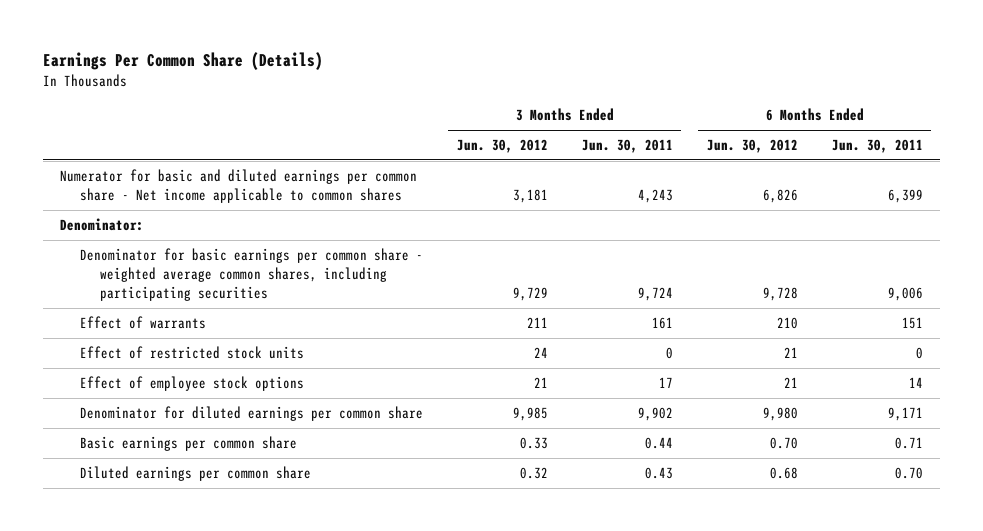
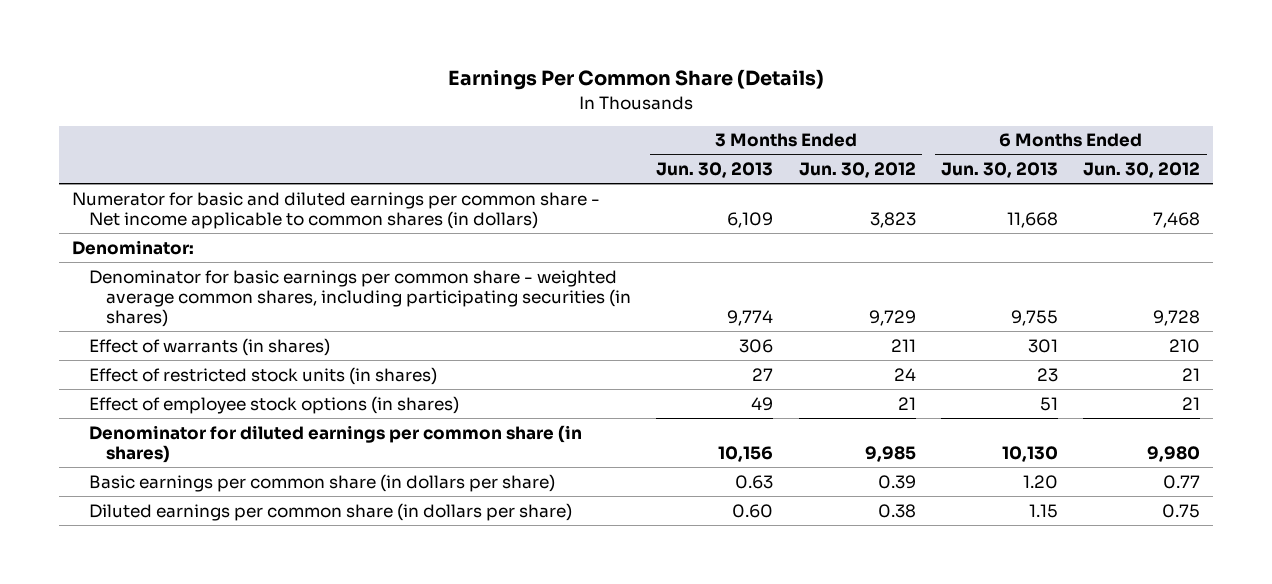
[581,138,673,153] Jun. 30, 2011 -> none
[831,138,923,153] Jun. 30, 2011 -> none
none -> [656,162,774,179] Jun. 30, 2013
none -> [941,162,1059,179] Jun. 30, 2013
[59,168,417,203] Numerator for basic and diluted earnings per common share - Net income applicable to common shares -> [71,191,600,229] Numerator for basic and diluted earnings per common share - Net income applicable to common shares (in dollars)
[512,188,548,203] 3,181 -> [869,211,916,228] 3,823
[762,188,798,203] 6,826 -> [1153,211,1201,228] 7,468
[79,247,423,301] Denominator for basic earnings per common share - weighted average common shares, including participating securities -> [88,269,631,328] Denominator for basic earnings per common share - weighted average common shares, including participating securities (in shares)
[79,315,206,329] Effect of warrants -> [88,337,330,356] Effect of warrants (in shares)
[79,345,304,359] Effect of restricted stock units -> [88,366,437,385] Effect of restricted stock units (in shares)
[79,375,304,391] Effect of employee stock options -> [88,395,459,414] Effect of employee stock options (in shares)
[79,405,423,421] Denominator for diluted earnings per common share -> [88,424,582,463] Denominator for diluted earnings per common share (in shares)
[79,435,297,451] Basic earnings per common share -> [88,473,555,492] Basic earnings per common share (in dollars per share)
[519,436,548,449] 0.33 -> [877,474,916,489] 0.39
[769,436,798,449] 0.70 -> [1163,474,1201,489] 0.77
[79,465,311,481] Diluted earnings per common share -> [88,502,572,521] Diluted earnings per common share (in dollars per share)
[519,466,548,479] 0.32 -> [877,503,916,518] 0.38
[769,466,798,479] 0.68 -> [1162,503,1201,518] 0.75

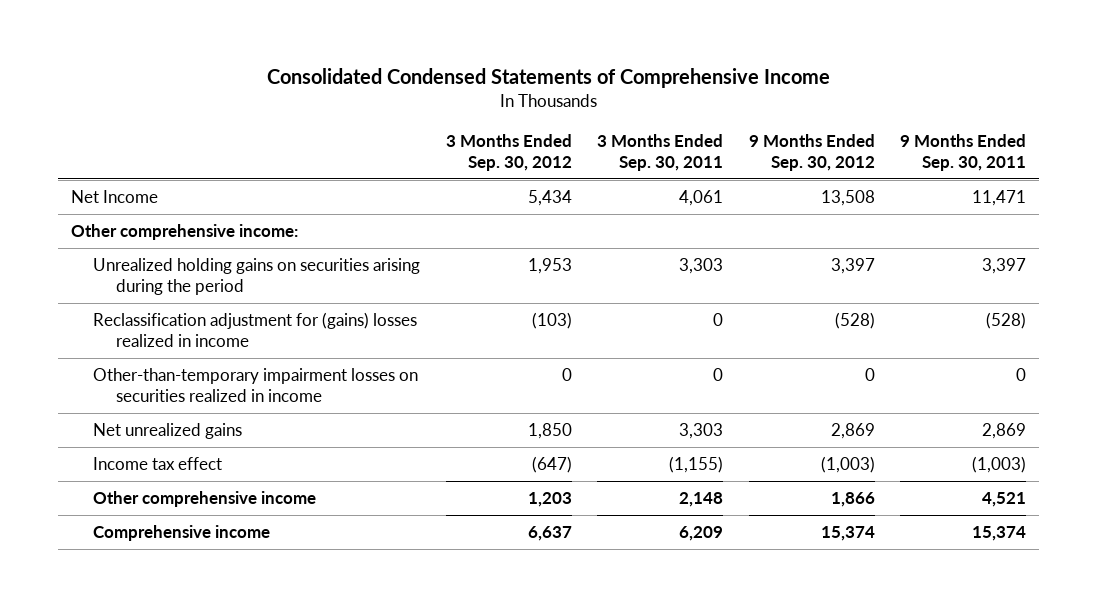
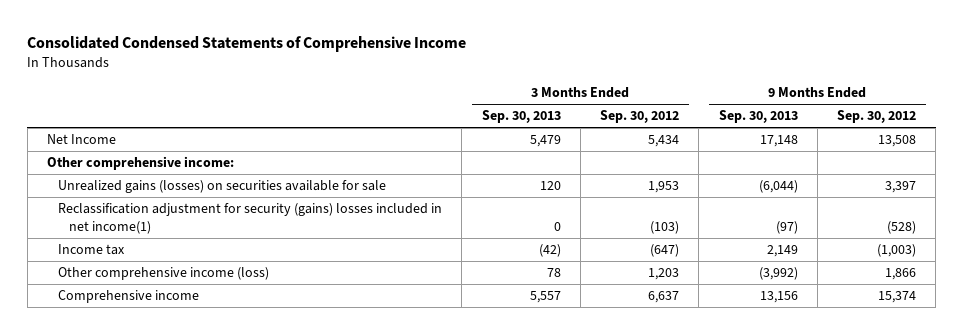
[597,133,724,172] 3 Months Ended Sep. 30, 2011 -> none
[900,133,1027,172] 9 Months Ended Sep. 30, 2011 -> none
none -> [481,110,561,124] Sep. 30, 2013
none -> [718,110,798,124] Sep. 30, 2013
[93,367,419,402] Other-than-temporary impairment losses on securities realized in income -> none
[93,422,243,439] Net unrealized gains -> none
[93,257,421,295] Unrealized holding gains on securities arising during the period -> [58,180,387,194] Unrealized gains (losses) on securities available for sale
[93,311,418,347] Reclassification adjustment for (gains) losses realized in income -> [58,203,443,234] Reclassification adjustment for security (gains) losses included in net income(1)
[93,456,223,470] Income tax effect -> [58,244,126,256] Income tax
[93,490,317,507] Other comprehensive income -> [58,267,270,281] Other comprehensive income (loss)

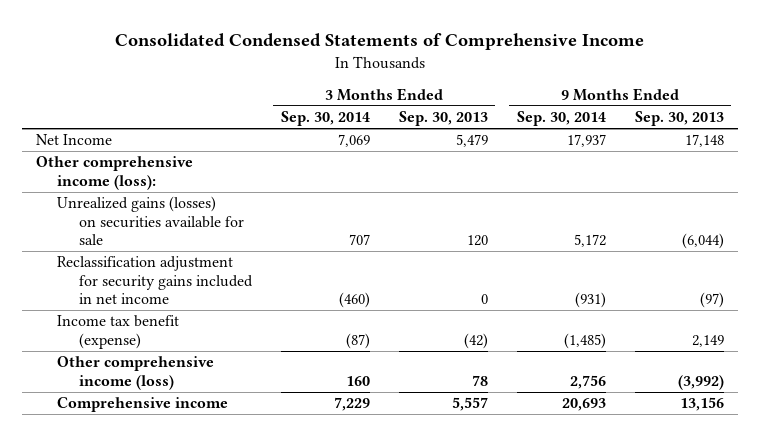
[600,110,680,124] Sep. 30, 2012 -> none
[837,110,917,124] Sep. 30, 2012 -> none
none -> [280,111,370,127] Sep. 30, 2014
none -> [516,111,606,127] Sep. 30, 2014
[46,156,234,171] Other comprehensive income: -> [36,156,194,190] Other comprehensive income (loss):
[58,203,443,234] Reclassification adjustment for security (gains) losses included in net income(1) -> [57,256,253,305] Reclassification adjustment for security gains included in net income
[58,244,126,256] Income tax -> [57,315,180,349] Income tax benefit (expense)

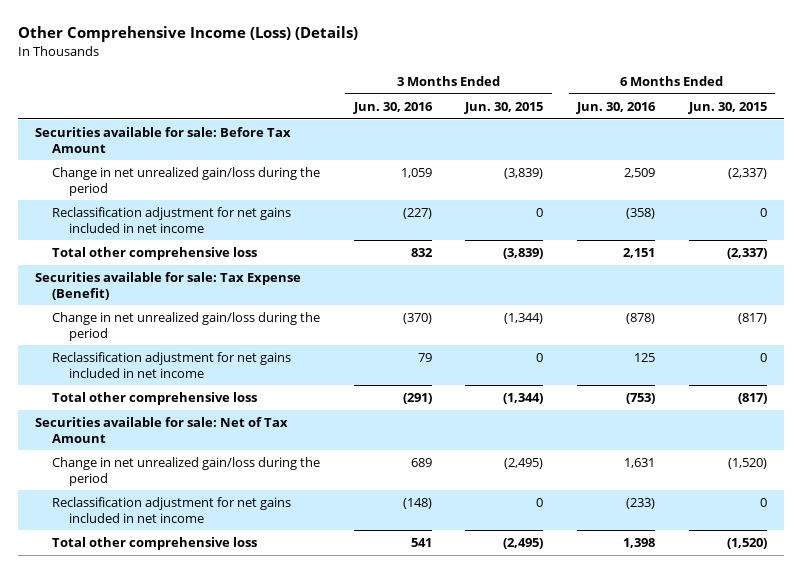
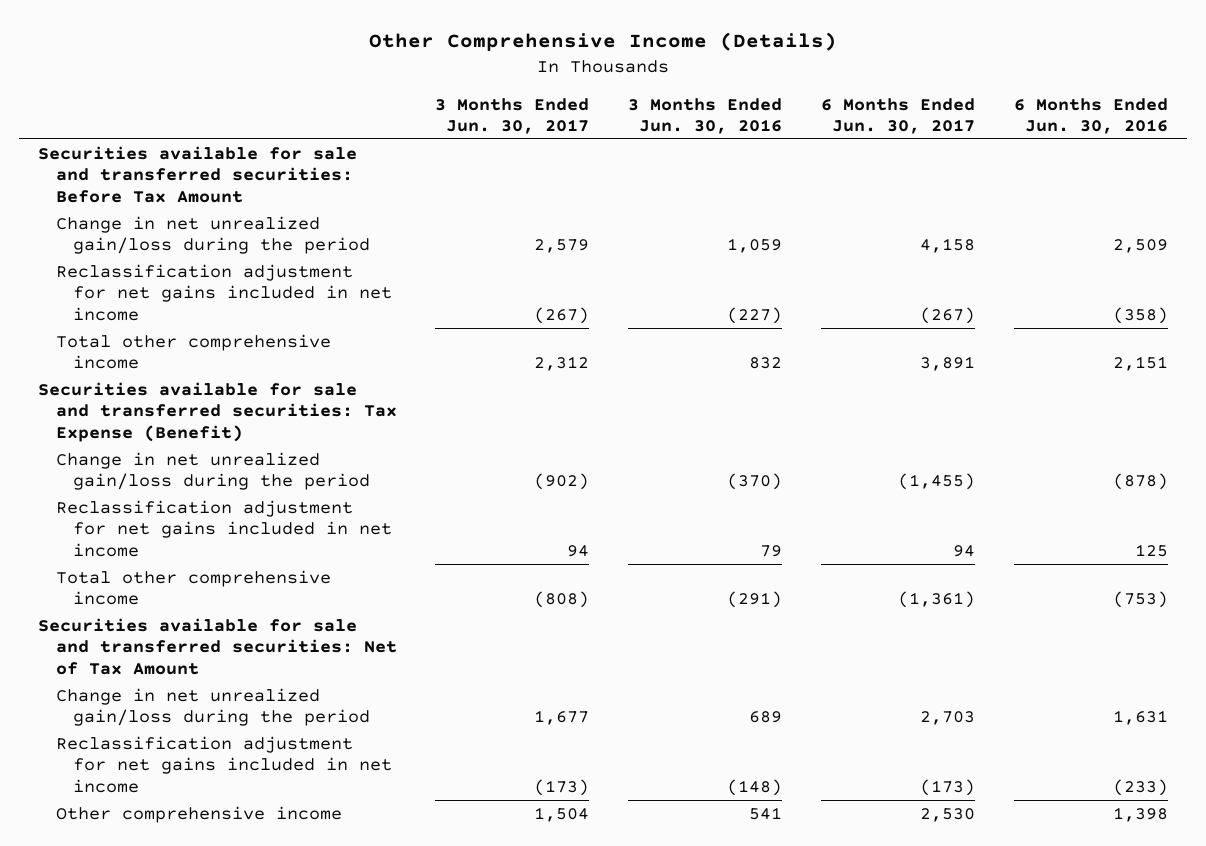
[17,26,358,43] Other Comprehensive Income (Loss) (Details) -> [369,32,838,52] Other Comprehensive Income (Details)
[464,101,544,114] Jun. 30, 2015 -> none
[687,101,767,114] Jun. 30, 2015 -> none
none -> [435,97,590,135] 3 Months Ended Jun. 30, 2017
none -> [821,97,976,135] 6 Months Ended Jun. 30, 2017
[34,127,291,153] Securities available for sale: Before Tax Amount -> [38,145,358,203] Securities available for sale and transferred securities: Before Tax Amount
[52,247,258,261] Total other comprehensive loss -> [55,333,331,370] Total other comprehensive income
[34,272,301,300] Securities available for sale: Tax Expense (Benefit) -> [38,381,397,442] Securities available for sale and transferred securities: Tax Expense (Benefit)
[52,392,258,406] Total other comprehensive loss -> [55,569,331,606] Total other comprehensive income
[34,417,288,443] Securities available for sale: Net of Tax Amount -> [38,617,397,675] Securities available for sale and transferred securities: Net of Tax Amount
[52,537,258,551] Total other comprehensive loss -> [55,805,342,823] Other comprehensive income

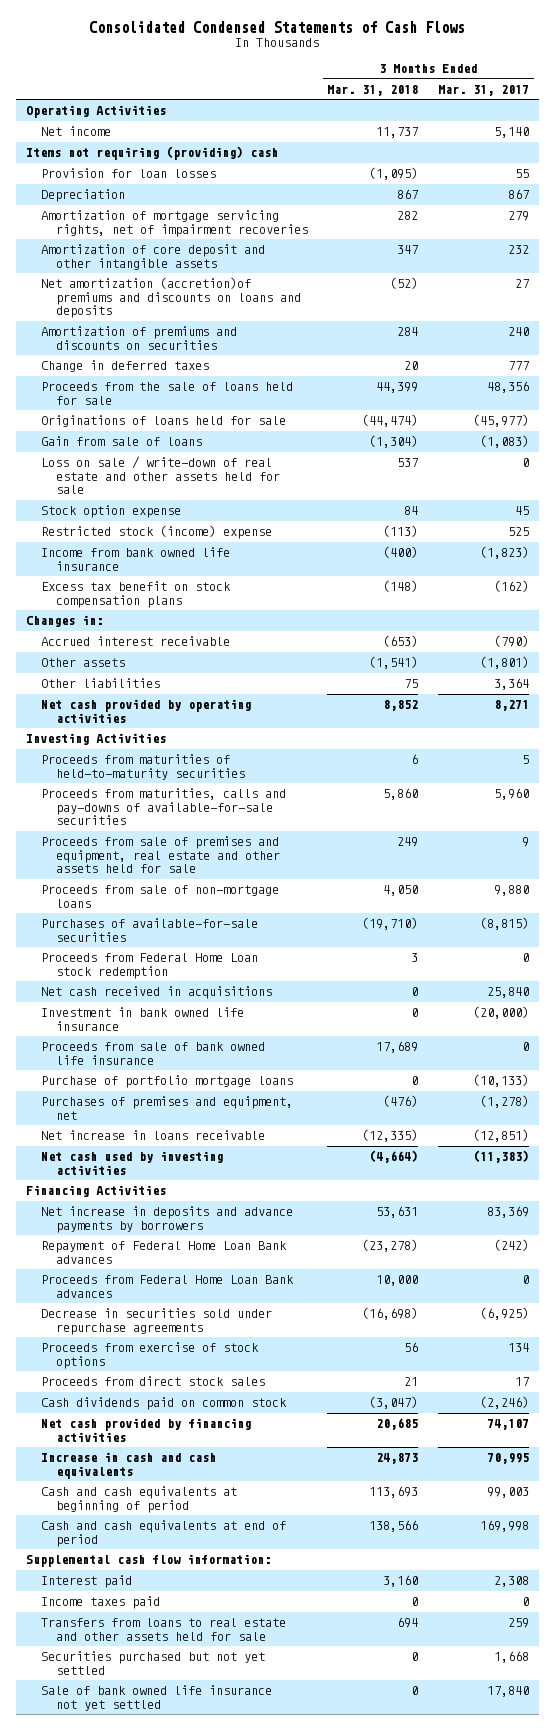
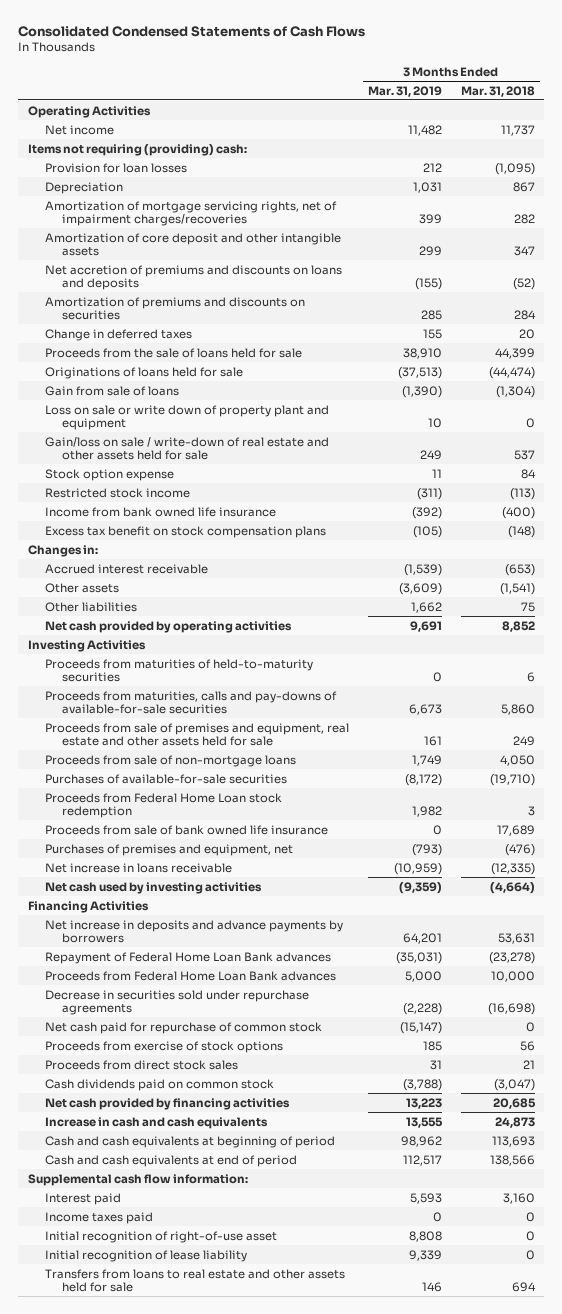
[437,84,529,96] Mar. 31, 2017 -> none
none -> [367,85,442,97] Mar. 31, 2019
[25,146,278,161] Items not requiring (providing) cash -> [27,143,247,156] Items not requiring (providing) cash:
[40,210,308,237] Amortization of mortgage servicing rights, net of impairment recoveries -> [44,200,337,227] Amortization of mortgage servicing rights, net of impairment charges/recoveries
[40,277,301,319] Net amortization (accretion)of premiums and discounts on loans and deposits -> [44,264,342,291] Net accretion of premiums and discounts on loans and deposits
[40,456,280,495] Loss on sale / write-down of real estate and other assets held for sale -> [44,404,329,431] Loss on sale or write down of property plant and equipment
[397,458,419,468] 537 -> [525,418,535,429] 0
none -> [44,436,329,461] Gain/loss on sale / write-down of real estate and other assets held for sale
[40,525,272,540] Restricted stock (income) expense -> [44,487,190,498] Restricted stock income
[40,986,272,1000] Net cash received in acquisitions -> none
[40,1007,244,1031] Investment in bank owned life insurance -> none
[40,1075,293,1089] Purchase of portfolio mortgage loans -> none
none -> [44,1021,322,1034] Net cash paid for repurchase of common stock
none -> [44,1230,277,1243] Initial recognition of right-of-use asset
none -> [44,1249,247,1262] Initial recognition of lease liability
[40,1651,265,1675] Securities purchased but not yet settled -> none
[40,1685,272,1711] Sale of bank owned life insurance not yet settled -> none

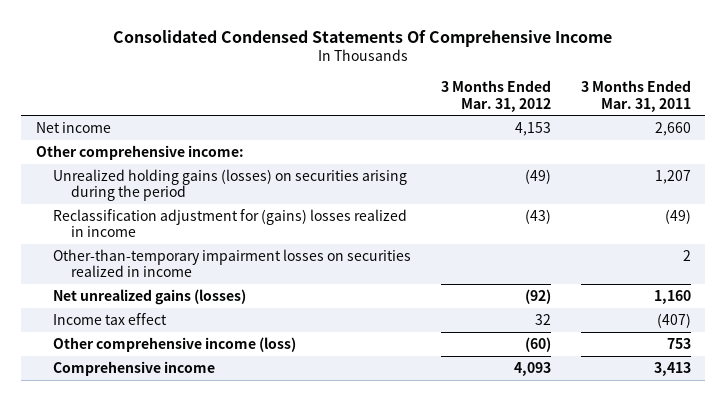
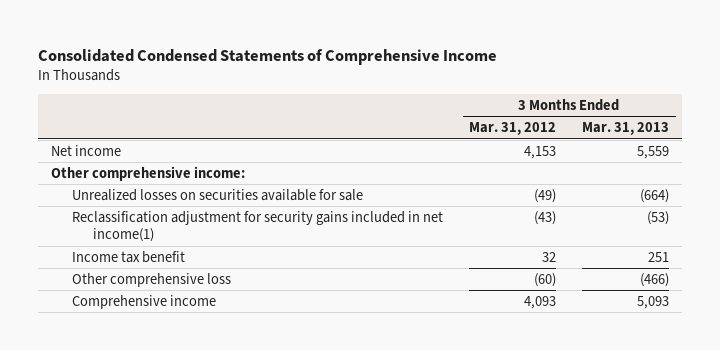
[113,29,613,47] Consolidated Condensed Statements Of Comprehensive Income -> [38,48,498,65] Consolidated Condensed Statements of Comprehensive Income
[580,80,691,112] 3 Months Ended Mar. 31, 2011 -> none
none -> [582,122,670,136] Mar. 31, 2013
[53,248,412,278] Other-than-temporary impairment losses on securities realized in income -> none
[53,288,247,305] Net unrealized gains (losses) -> none
[53,168,408,202] Unrealized holding gains (losses) on securities arising during the period -> [72,188,364,201] Unrealized losses on securities available for sale
[53,208,408,238] Reclassification adjustment for (gains) losses realized in income -> [72,210,444,243] Reclassification adjustment for security gains included in net income(1)
[53,312,168,325] Income tax effect -> [72,250,186,263] Income tax benefit
[53,336,297,352] Other comprehensive income (loss) -> [72,272,232,287] Other comprehensive loss

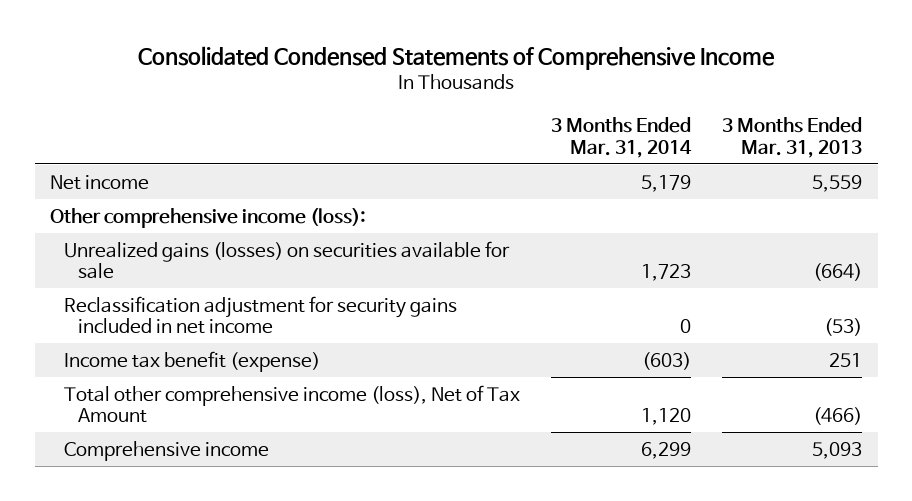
[469,122,557,136] Mar. 31, 2012 -> none
none -> [551,116,693,158] 3 Months Ended Mar. 31, 2014
[51,165,246,181] Other comprehensive income: -> [50,207,367,228] Other comprehensive income (loss):
[72,188,364,201] Unrealized losses on securities available for sale -> [64,240,511,280] Unrealized gains (losses) on securities available for sale
[72,210,444,243] Reclassification adjustment for security gains included in net income(1) -> [64,295,458,335] Reclassification adjustment for security gains included in net income
[72,250,186,263] Income tax benefit -> [64,350,321,372] Income tax benefit (expense)
[72,272,232,287] Other comprehensive loss -> [64,384,521,424] Total other comprehensive income (loss), Net of Tax Amount

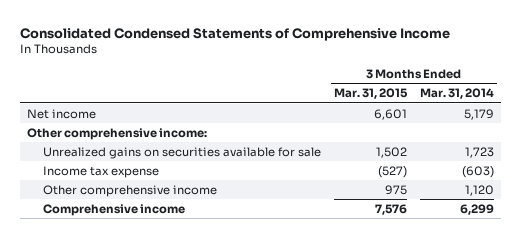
[722,116,863,158] 3 Months Ended Mar. 31, 2013 -> none
none -> [333,88,408,100] Mar. 31, 2015
[64,295,458,335] Reclassification adjustment for security gains included in net income -> none
[50,207,367,228] Other comprehensive income (loss): -> [26,127,207,140] Other comprehensive income:
[64,240,511,280] Unrealized gains (losses) on securities available for sale -> [42,146,321,159] Unrealized gains on securities available for sale
[64,350,321,372] Income tax benefit (expense) -> [42,165,159,178] Income tax expense
[64,384,521,424] Total other comprehensive income (loss), Net of Tax Amount -> [42,184,217,197] Other comprehensive income

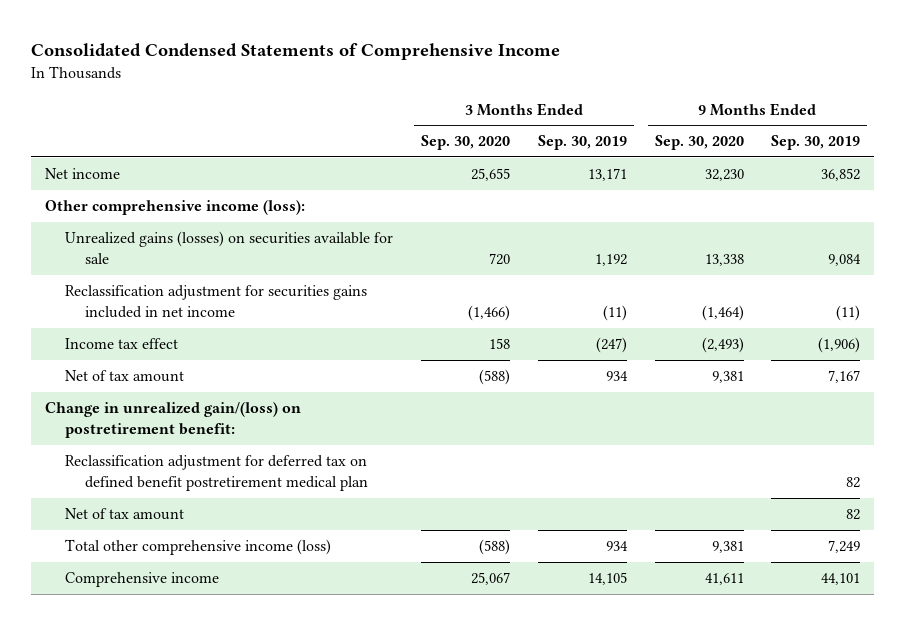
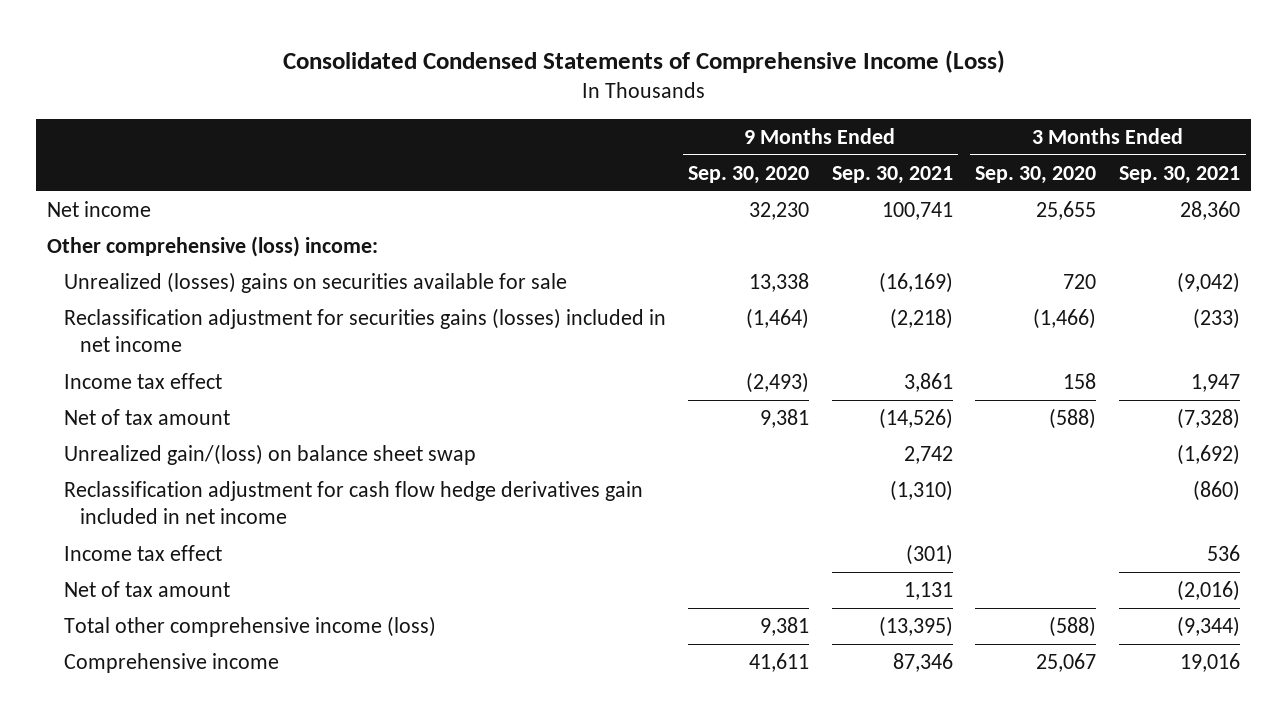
[30,42,560,60] Consolidated Condensed Statements of Comprehensive Income -> [282,49,1005,73] Consolidated Condensed Statements of Comprehensive Income (Loss)
[537,135,627,151] Sep. 30, 2019 -> none
[771,135,861,151] Sep. 30, 2019 -> none
none -> [831,165,953,184] Sep. 30, 2021
none -> [1118,165,1240,184] Sep. 30, 2021
[44,200,305,216] Other comprehensive income (loss): -> [47,235,379,257] Other comprehensive (loss) income:
[64,231,393,265] Unrealized gains (losses) on securities available for sale -> [63,271,567,293] Unrealized (losses) gains on securities available for sale
[64,285,367,319] Reclassification adjustment for securities gains included in net income -> [63,307,666,353] Reclassification adjustment for securities gains (losses) included in net income
[44,402,301,439] Change in unrealized gain/(loss) on postretirement benefit: -> none
[64,455,368,492] Reclassification adjustment for deferred tax on defined benefit postretirement medical plan -> none
none -> [63,443,476,465] Unrealized gain/(loss) on balance sheet swap
none -> [63,480,643,525] Reclassification adjustment for cash flow hedge derivatives gain included in net income
none -> [63,544,222,561] Income tax effect

